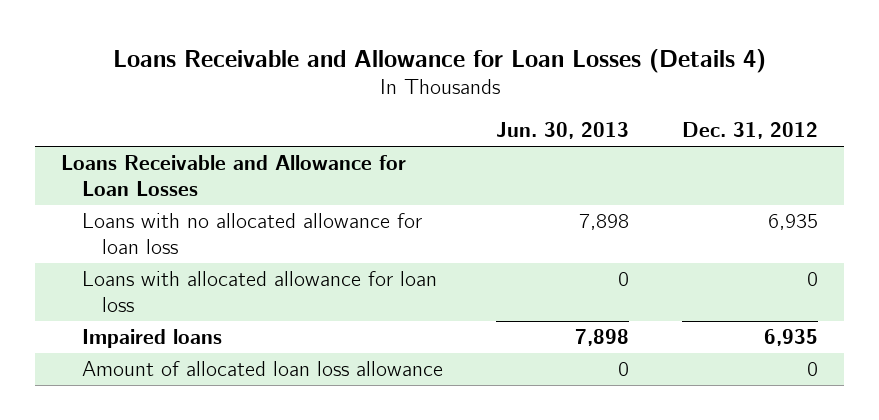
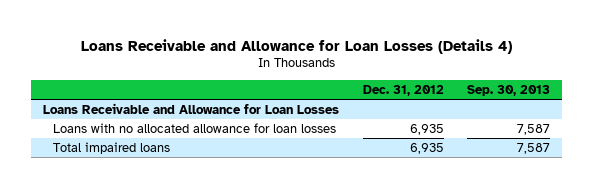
[495,122,629,140] Jun. 30, 2013 -> none
none -> [467,84,551,96] Sep. 30, 2013
[81,271,437,313] Loans with allocated allowance for loan loss -> none
[81,361,443,377] Amount of allocated loan loss allowance -> none
[81,213,422,255] Loans with no allocated allowance for loan loss -> [52,122,336,133] Loans with no allocated allowance for loan losses
[81,329,222,349] Impaired loans -> [52,141,170,154] Total impaired loans

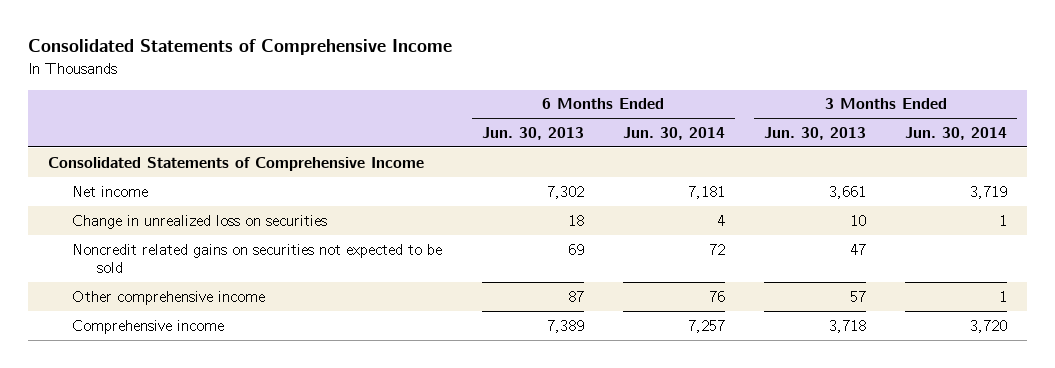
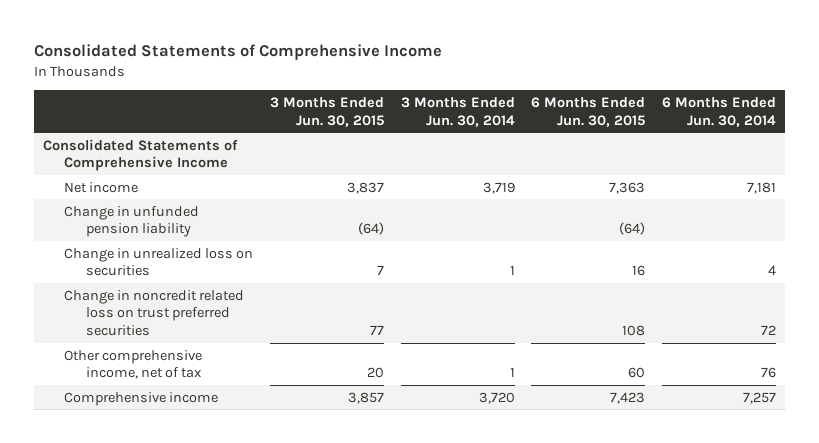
[481,127,584,141] Jun. 30, 2013 -> none
[764,127,867,141] Jun. 30, 2013 -> none
none -> [269,96,384,127] 3 Months Ended Jun. 30, 2015
none -> [531,96,646,127] 6 Months Ended Jun. 30, 2015
none -> [64,205,200,238] Change in unfunded pension liability
[72,243,443,274] Noncredit related gains on securities not expected to be sold -> [64,289,245,337] Change in noncredit related loss on trust preferred securities
[72,290,266,305] Other comprehensive income -> [64,349,203,380] Other comprehensive income, net of tax

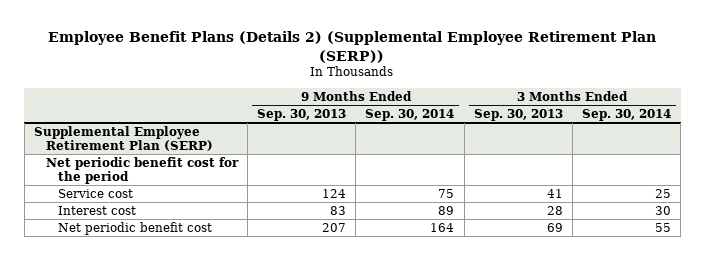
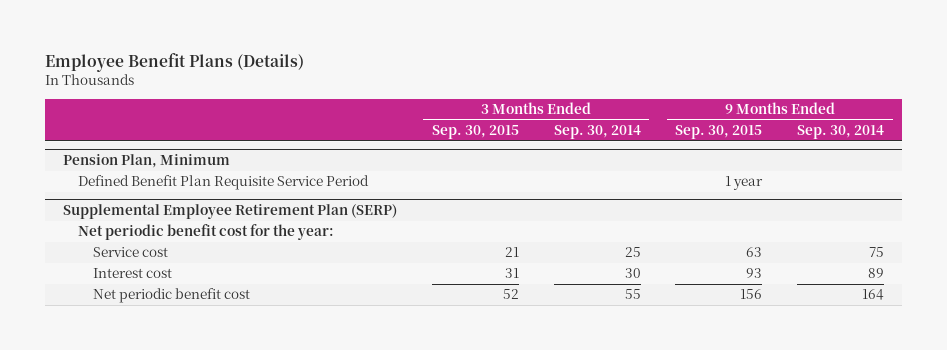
[48,31,657,63] Employee Benefit Plans (Details 2) (Supplemental Employee Retirement Plan (SERP)) -> [45,52,305,72] Employee Benefit Plans (Details)
[257,109,347,122] Sep. 30, 2013 -> none
[473,109,563,122] Sep. 30, 2013 -> none
none -> [431,125,519,140] Sep. 30, 2015
none -> [675,125,763,140] Sep. 30, 2015
none -> [62,154,230,169] Pension Plan, Minimum
none -> [77,175,369,191] Defined Benefit Plan Requisite Service Period
[45,156,239,184] Net periodic benefit cost for the period -> [77,224,334,241] Net periodic benefit cost for the year:

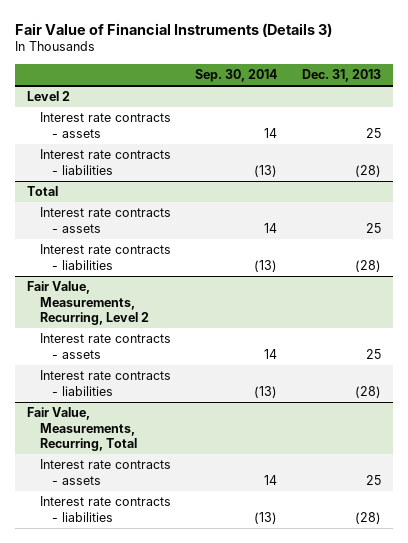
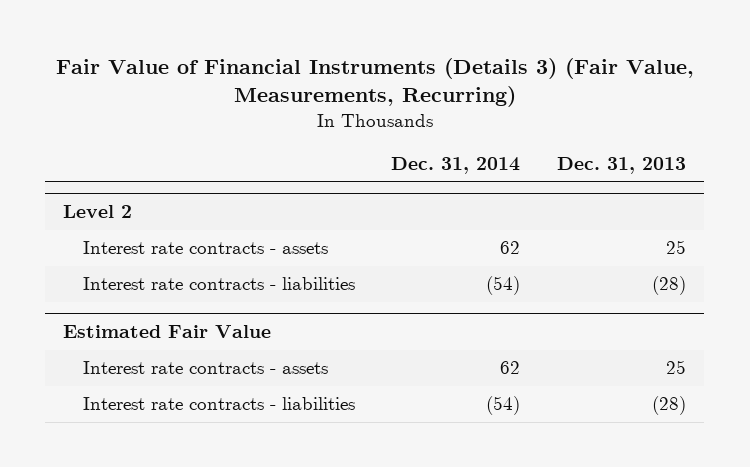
[15,22,333,37] Fair Value of Financial Instruments (Details 3) -> [55,57,694,108] Fair Value of Financial Instruments (Details 3) (Fair Value, Measurements, Recurring)
[195,69,278,83] Sep. 30, 2014 -> none
none -> [391,156,521,174] Dec. 31, 2014
[27,186,59,197] Total -> none
[39,207,171,233] Interest rate contracts - assets -> none
[39,244,171,270] Interest rate contracts - liabilities -> none
[27,281,149,326] Fair Value, Measurements, Recurring, Level 2 -> none
[39,333,171,359] Interest rate contracts - assets -> none
[39,370,171,396] Interest rate contracts - liabilities -> none
[27,407,137,452] Fair Value, Measurements, Recurring, Total -> none
none -> [63,324,272,338] Estimated Fair Value

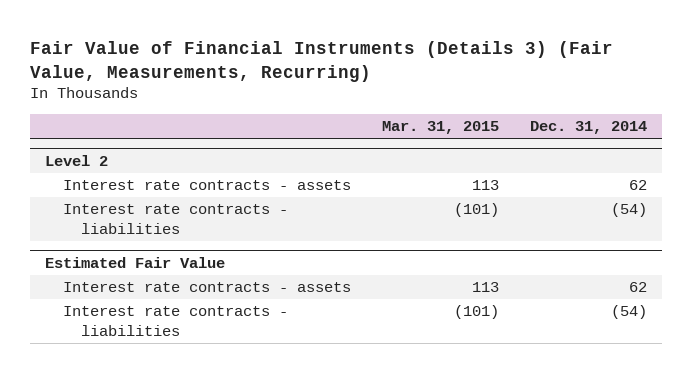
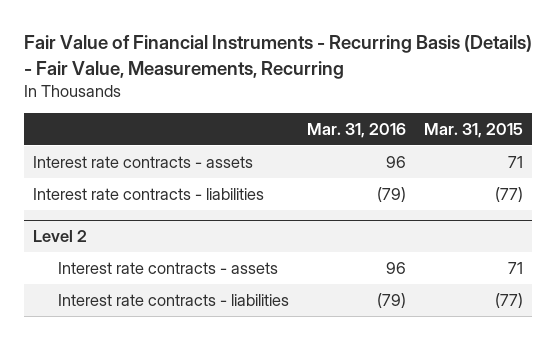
[30,40,614,82] Fair Value of Financial Instruments (Details 3) (Fair Value, Measurements, Recurring) -> [24,35,533,79] Fair Value of Financial Instruments - Recurring Basis (Details) - Fair Value, Measurements, Recurring
[529,121,647,135] Dec. 31, 2014 -> none
none -> [307,122,407,138] Mar. 31, 2016
none -> [33,155,254,168] Interest rate contracts - assets
none -> [33,187,265,200] Interest rate contracts - liabilities
[45,257,226,269] Estimated Fair Value -> none
[63,282,352,293] Interest rate contracts - assets -> none
[63,306,289,337] Interest rate contracts - liabilities -> none
[472,180,500,191] 113 -> [508,261,524,274] 71
[454,203,500,218] (101) -> [495,292,524,308] (77)

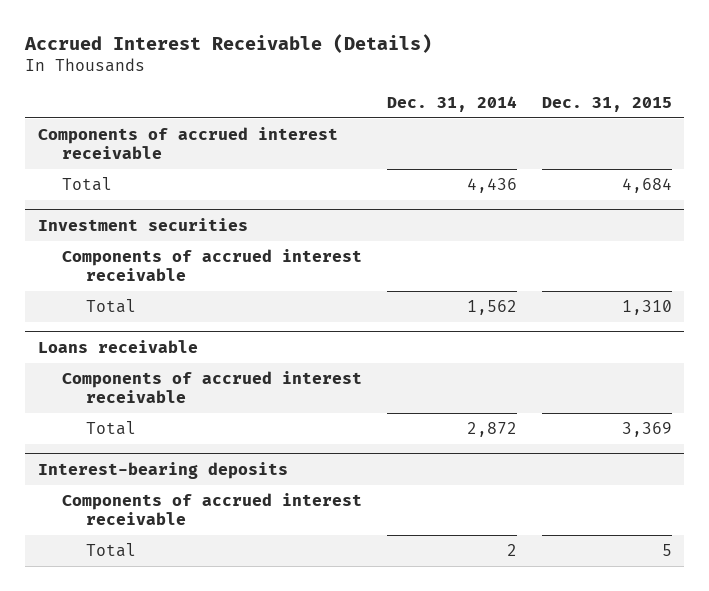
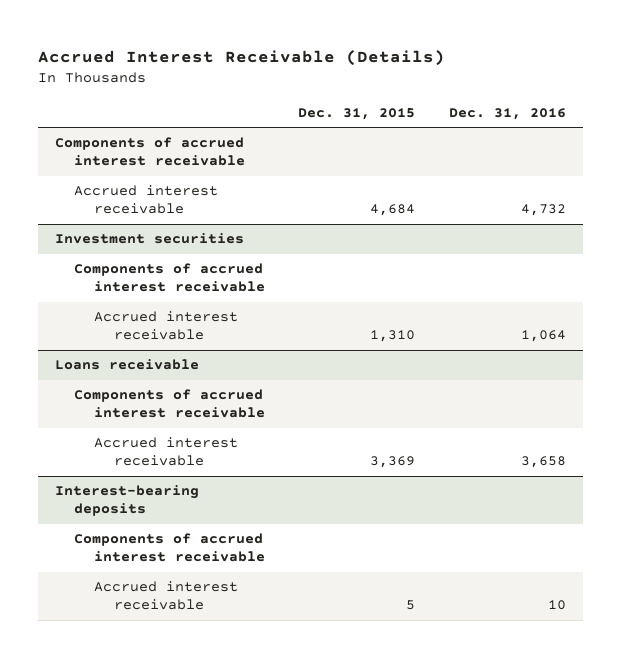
[386,96,517,113] Dec. 31, 2014 -> none
none -> [448,107,566,120] Dec. 31, 2016
[61,177,112,192] Total -> [74,185,219,215] Accrued interest receivable
[85,299,136,314] Total -> [93,311,238,341] Accrued interest receivable
[85,421,136,436] Total -> [93,437,238,467] Accrued interest receivable
[85,543,136,558] Total -> [93,581,238,611] Accrued interest receivable

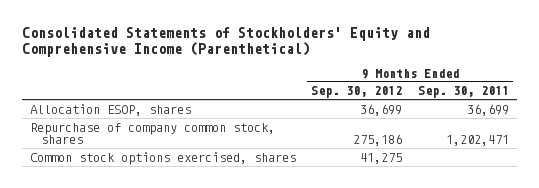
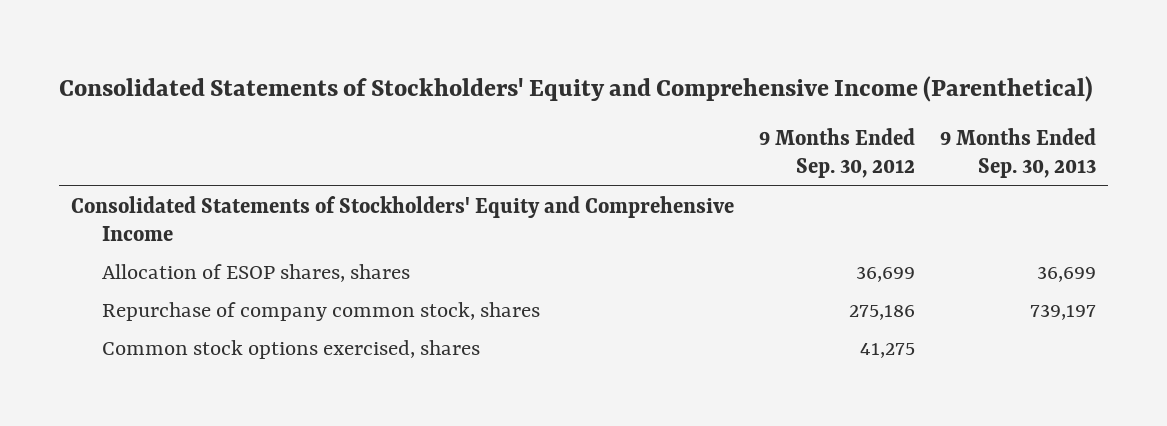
[418,86,510,99] Sep. 30, 2011 -> none
none -> [939,128,1096,179] 9 Months Ended Sep. 30, 2013
none -> [71,195,735,241] Consolidated Statements of Stockholders' Equity and Comprehensive Income
[29,103,191,116] Allocation ESOP, shares -> [101,263,410,282] Allocation of ESOP shares, shares

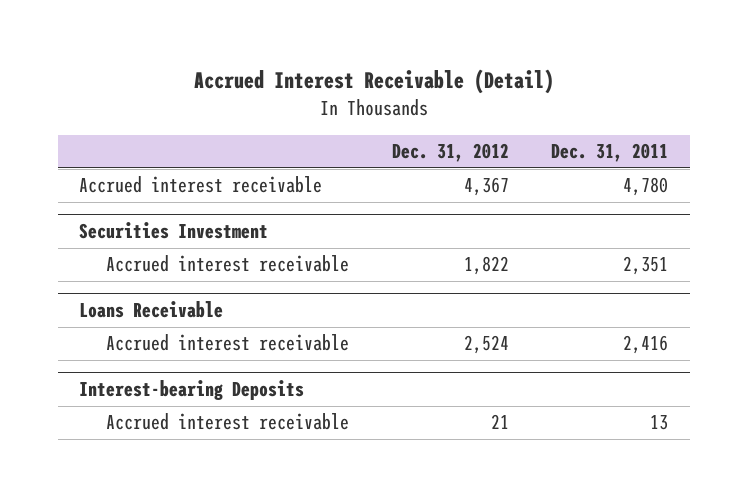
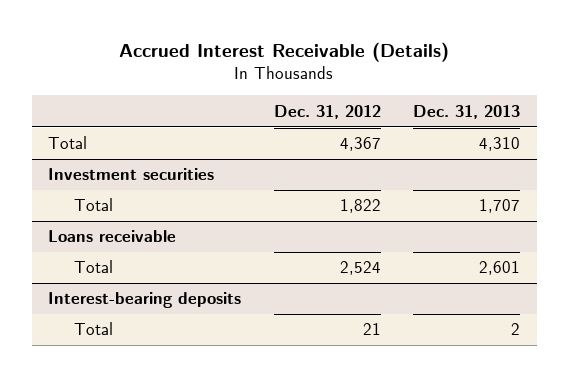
[193,69,554,95] Accrued Interest Receivable (Detail) -> [119,42,450,63] Accrued Interest Receivable (Details)
[551,143,669,163] Dec. 31, 2011 -> none
none -> [413,104,521,119] Dec. 31, 2013
[78,176,322,194] Accrued interest receivable -> [48,136,88,150] Total
[78,222,268,240] Securities Investment -> [48,168,215,181] Investment securities
[105,255,349,273] Accrued interest receivable -> [73,198,113,212] Total
[78,301,223,319] Loans Receivable -> [48,230,177,243] Loans receivable
[105,334,349,352] Accrued interest receivable -> [73,260,113,274] Total
[78,380,304,401] Interest-bearing Deposits -> [48,292,242,309] Interest-bearing deposits
[105,413,349,431] Accrued interest receivable -> [73,322,113,336] Total

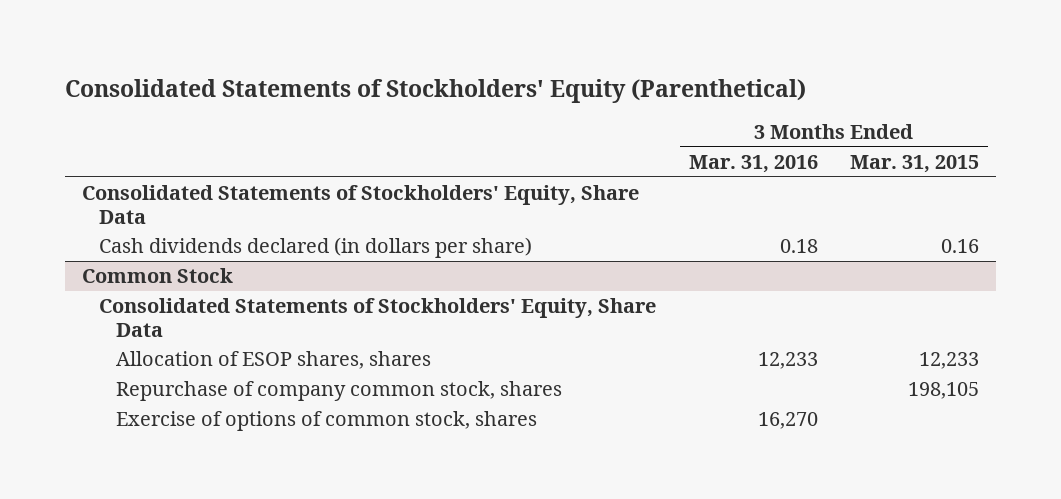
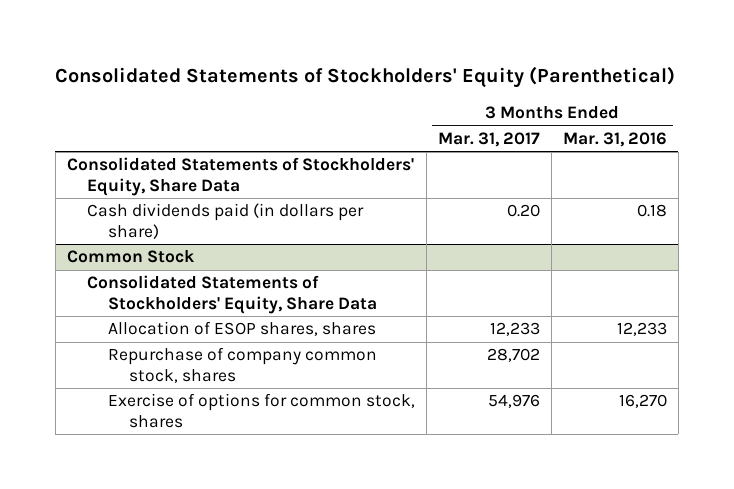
[850,154,980,173] Mar. 31, 2015 -> none
none -> [437,131,540,147] Mar. 31, 2017
[98,237,532,259] Cash dividends declared (in dollars per share) -> [87,203,365,239] Cash dividends paid (in dollars per share)
[115,411,537,432] Exercise of options of common stock, shares -> [108,393,416,428] Exercise of options for common stock, shares

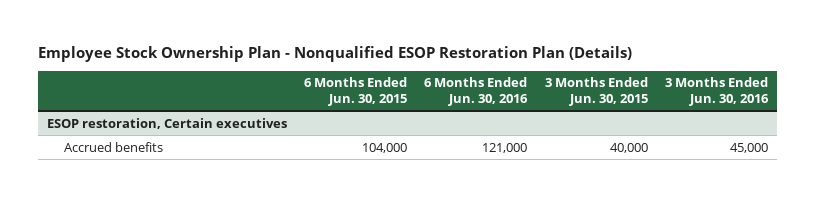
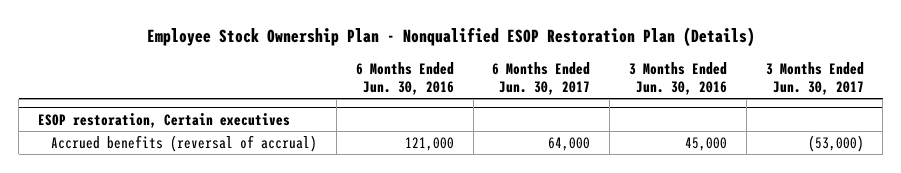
[304,77,408,106] 6 Months Ended Jun. 30, 2015 -> none
[544,77,648,106] 3 Months Ended Jun. 30, 2015 -> none
none -> [492,62,591,96] 6 Months Ended Jun. 30, 2017
none -> [765,62,864,96] 3 Months Ended Jun. 30, 2017
[63,141,163,152] Accrued benefits -> [51,134,318,152] Accrued benefits (reversal of accrual)

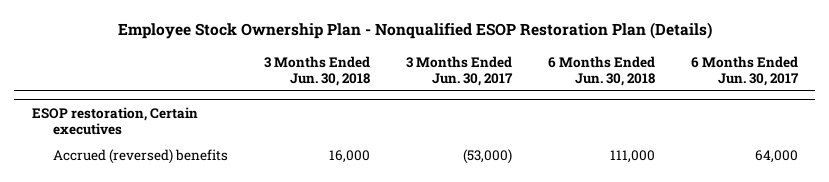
[355,62,454,96] 6 Months Ended Jun. 30, 2016 -> none
[628,62,727,96] 3 Months Ended Jun. 30, 2016 -> none
none -> [264,55,371,86] 3 Months Ended Jun. 30, 2018
none -> [547,55,655,86] 6 Months Ended Jun. 30, 2018
[51,134,318,152] Accrued benefits (reversal of accrual) -> [53,149,229,165] Accrued (reversed) benefits

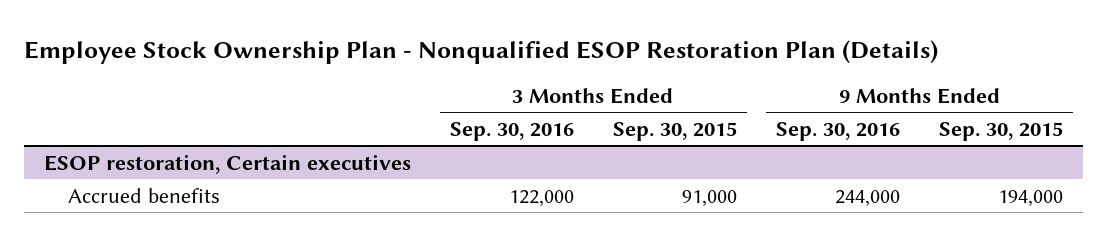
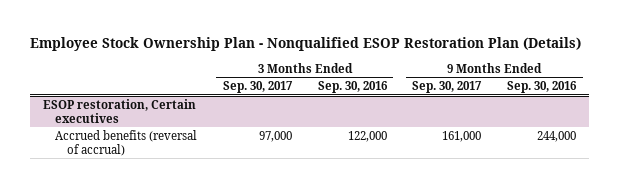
[612,121,737,141] Sep. 30, 2015 -> none
[939,121,1064,141] Sep. 30, 2015 -> none
none -> [222,81,293,94] Sep. 30, 2017
none -> [412,81,483,94] Sep. 30, 2017
[68,187,221,203] Accrued benefits -> [54,129,197,156] Accrued benefits (reversal of accrual)

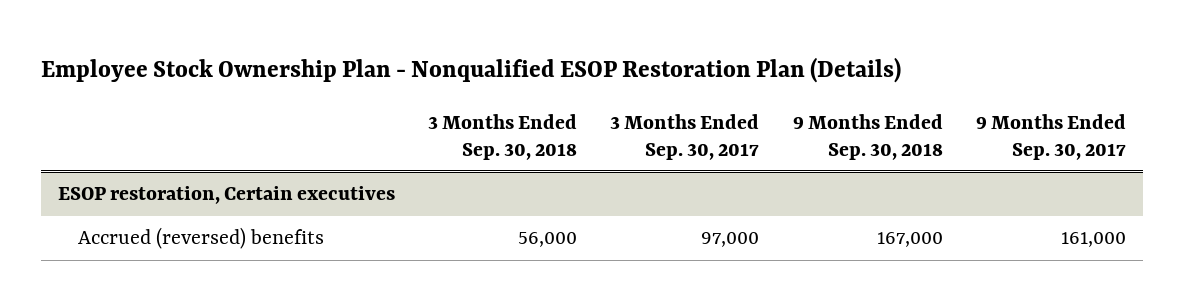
[317,81,388,94] Sep. 30, 2016 -> none
[507,81,578,94] Sep. 30, 2016 -> none
none -> [428,113,578,160] 3 Months Ended Sep. 30, 2018
none -> [792,113,943,160] 9 Months Ended Sep. 30, 2018
[54,129,197,156] Accrued benefits (reversal of accrual) -> [77,227,324,250] Accrued (reversed) benefits

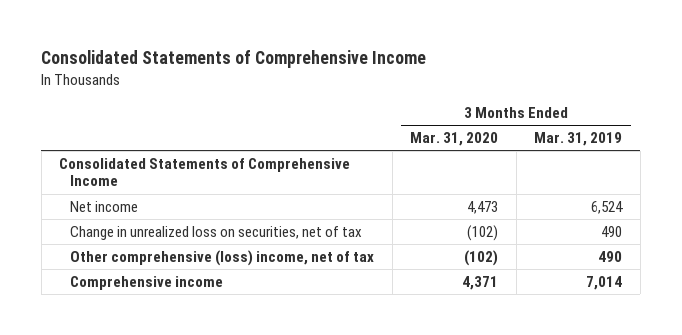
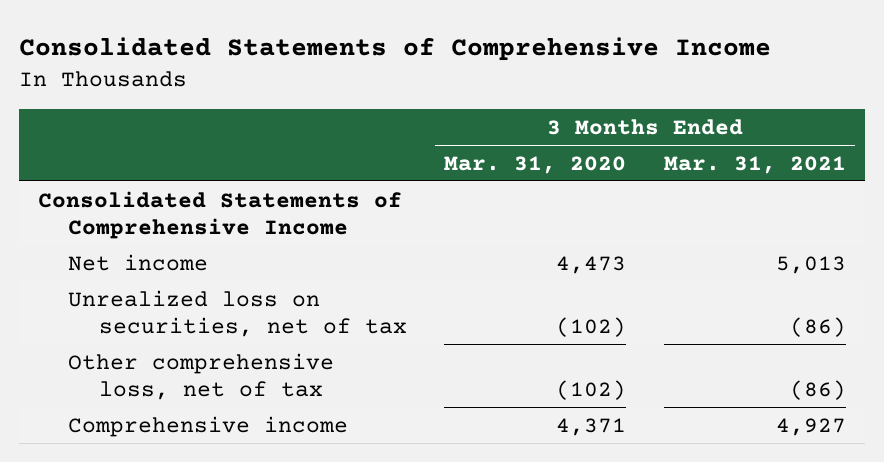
[534,131,623,146] Mar. 31, 2019 -> none
none -> [663,155,846,174] Mar. 31, 2021
[70,225,363,240] Change in unrealized loss on securities, net of tax -> [68,289,407,338] Unrealized loss on securities, net of tax
[70,249,375,266] Other comprehensive (loss) income, net of tax -> [68,352,335,401] Other comprehensive loss, net of tax

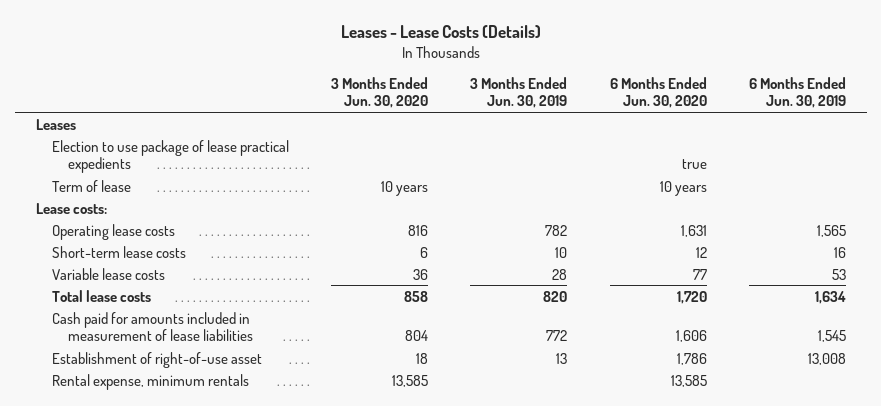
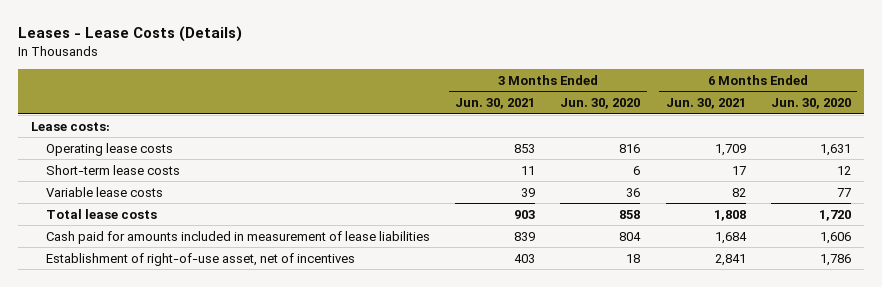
[470,77,568,109] 3 Months Ended Jun. 30, 2019 -> none
[748,77,846,109] 6 Months Ended Jun. 30, 2019 -> none
none -> [455,98,536,110] Jun. 30, 2021
none -> [665,98,746,110] Jun. 30, 2021
[35,118,76,130] Leases -> none
[51,139,289,173] Election to use package of lease practical expedients -> none
[51,179,131,192] Term of lease -> none
[51,373,249,390] Rental expense, minimum rentals -> none
[51,351,262,368] Establishment of right-of-use asset -> [45,252,355,266] Establishment of right-of-use asset, net of incentives

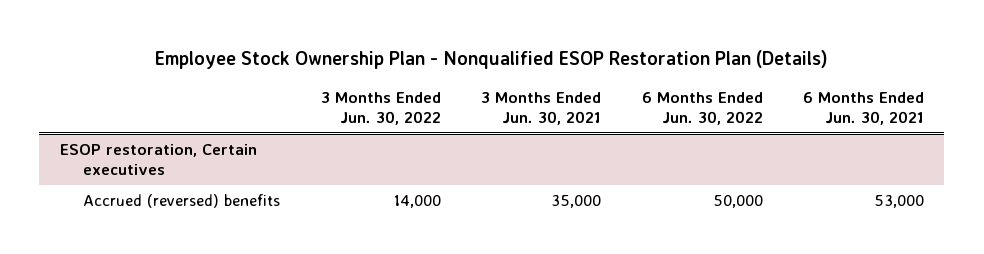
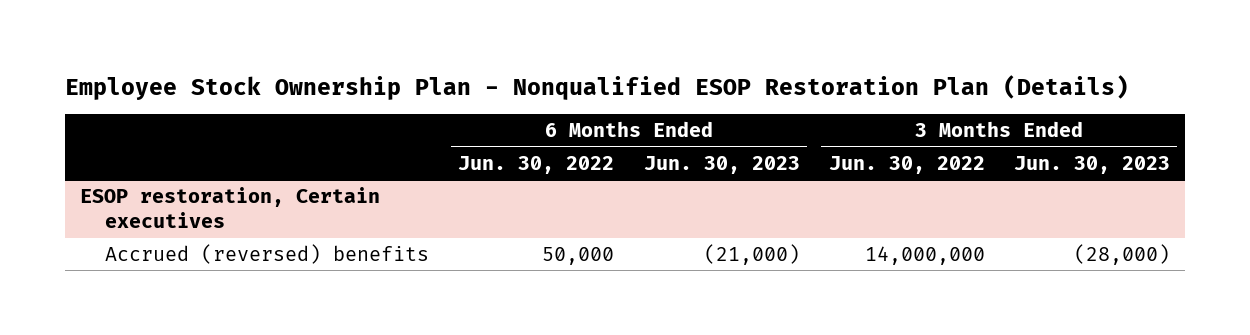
[481,91,602,126] 3 Months Ended Jun. 30, 2021 -> none
[803,91,925,126] 6 Months Ended Jun. 30, 2021 -> none
none -> [643,155,800,174] Jun. 30, 2023
none -> [1014,155,1171,174] Jun. 30, 2023
[393,194,441,208] 14,000 -> [864,246,985,266] 14,000,000

